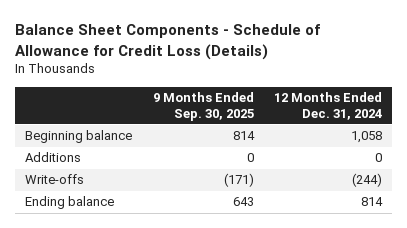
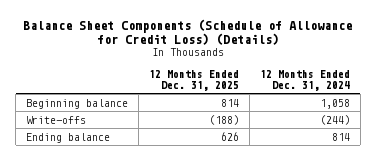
[15,24,321,60] Balance Sheet Components - Schedule of Allowance for Credit Loss (Details) -> [22,18,352,45] Balance Sheet Components (Schedule of Allowance for Credit Loss) (Details)
[152,92,254,121] 9 Months Ended Sep. 30, 2025 -> none
none -> [148,69,239,91] 12 Months Ended Dec. 31, 2025
[25,152,82,163] Additions -> none

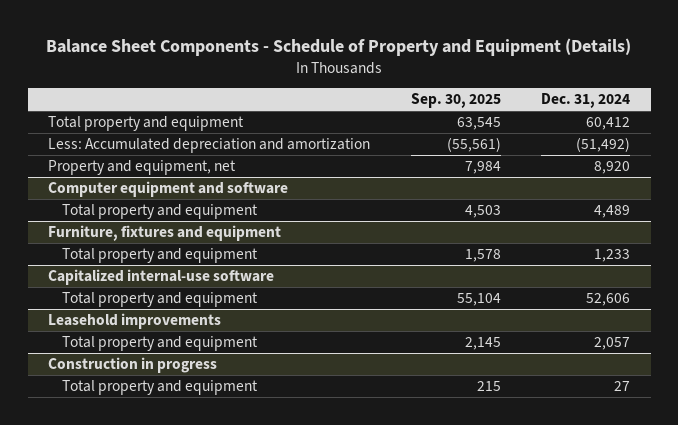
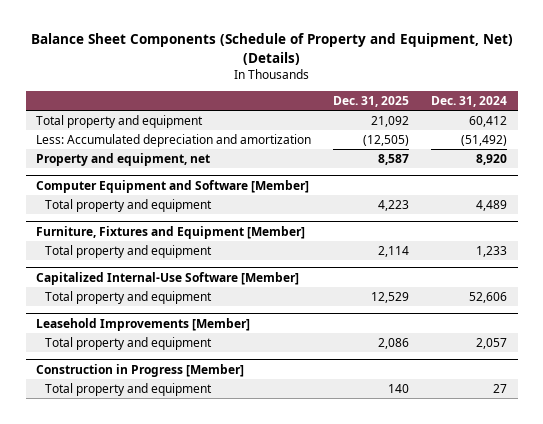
[46,37,632,56] Balance Sheet Components - Schedule of Property and Equipment (Details) -> [30,33,513,65] Balance Sheet Components (Schedule of Property and Equipment, Net) (Details)
[410,93,501,109] Sep. 30, 2025 -> none
none -> [333,95,410,107] Dec. 31, 2025
[47,181,288,198] Computer equipment and software -> [36,179,310,193] Computer Equipment and Software [Member]
[47,225,281,242] Furniture, fixtures and equipment -> [36,225,306,239] Furniture, Fixtures and Equipment [Member]
[47,269,274,286] Capitalized internal-use software -> [36,271,300,285] Capitalized Internal-Use Software [Member]
[47,313,221,330] Leasehold improvements -> [36,317,251,331] Leasehold Improvements [Member]
[47,357,217,374] Construction in progress -> [36,363,245,377] Construction in Progress [Member]

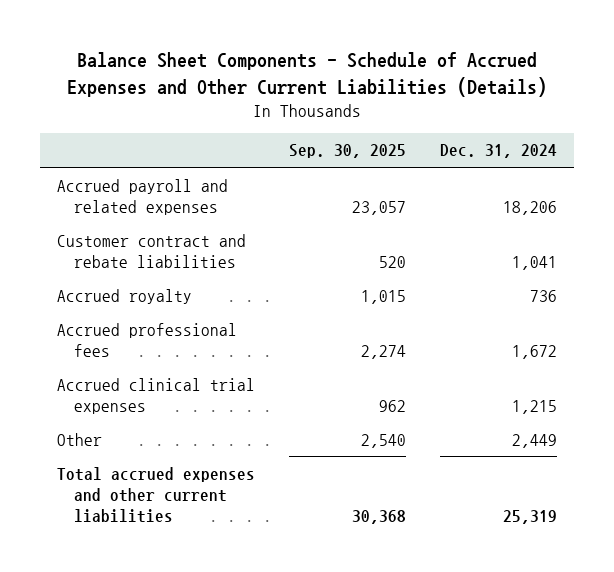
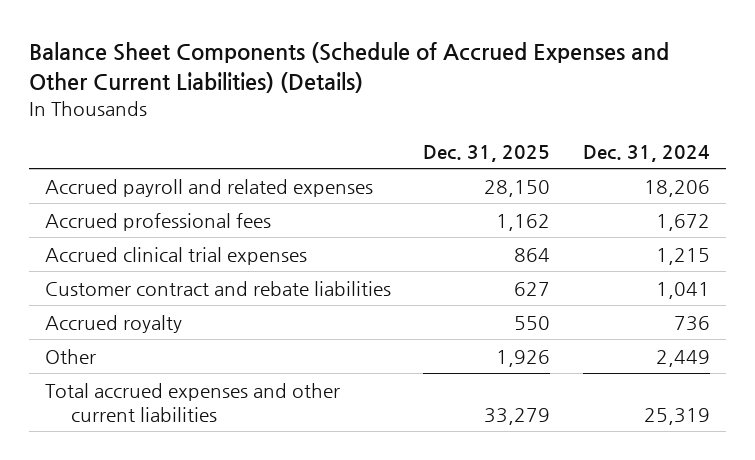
[66,52,547,97] Balance Sheet Components - Schedule of Accrued Expenses and Other Current Liabilities (Details) -> [29,41,670,93] Balance Sheet Components (Schedule of Accrued Expenses and Other Current Liabilities) (Details)
[288,144,406,159] Sep. 30, 2025 -> none
none -> [423,144,551,162] Dec. 31, 2025
[56,233,246,268] Customer contract and rebate liabilities -> [45,280,392,296] Customer contract and rebate liabilities
[56,288,192,304] Accrued royalty -> [45,314,183,333] Accrued royalty

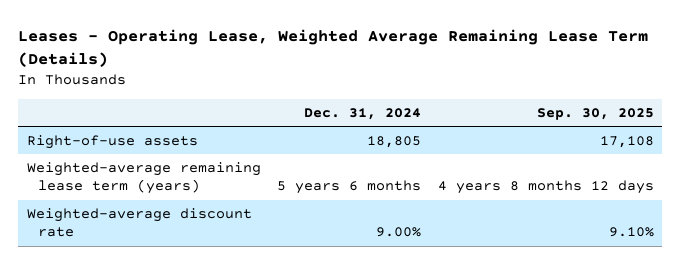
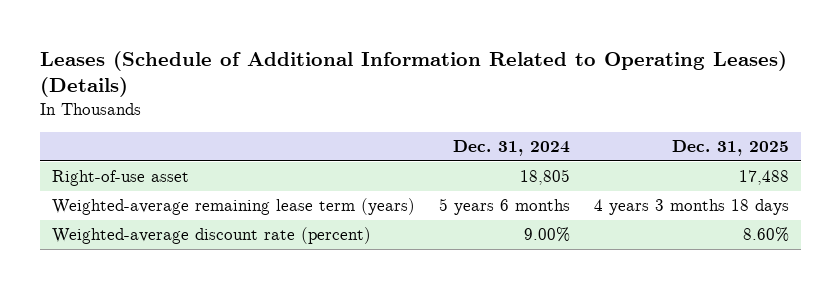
[18,29,649,68] Leases - Operating Lease, Weighted Average Remaining Lease Term (Details) -> [39,50,787,98] Leases (Schedule of Additional Information Related to Operating Leases) (Details)
[536,107,654,120] Sep. 30, 2025 -> none
none -> [671,140,789,157] Dec. 31, 2025
[26,134,198,149] Right-of-use assets -> [51,170,189,187] Right-of-use asset
[26,207,252,238] Weighted-average discount rate -> [51,227,371,245] Weighted-average discount rate (percent)

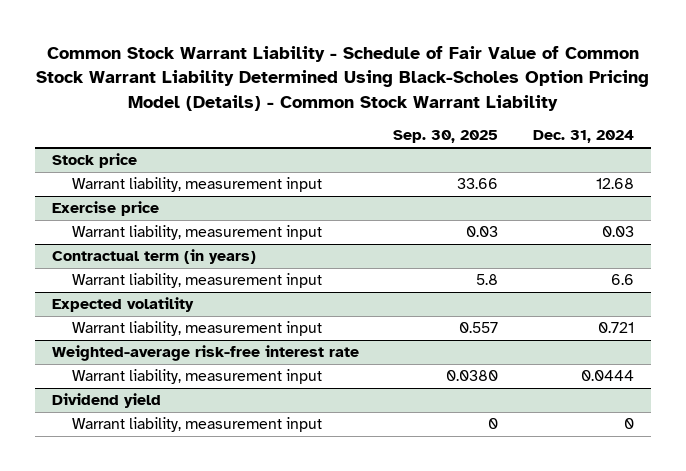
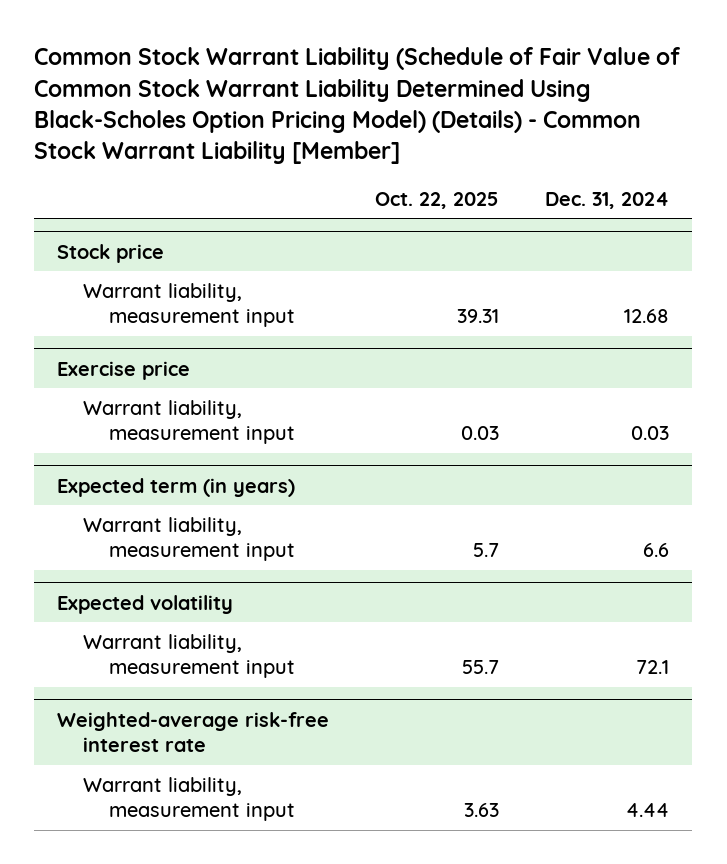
[35,46,649,111] Common Stock Warrant Liability - Schedule of Fair Value of Common Stock Warrant Liability Determined Using Black-Scholes Option Pricing Model (Details) - Common Stock Warrant Liability -> [34,47,681,164] Common Stock Warrant Liability (Schedule of Fair Value of Common Stock Warrant Liability Determined Using Black-Scholes Option Pricing Model) (Details) - Common Stock Warrant Liability [Member]
[393,130,499,144] Sep. 30, 2025 -> none
none -> [375,191,500,209] Oct. 22, 2025
[52,249,257,265] Contractual term (in years) -> [57,477,296,497] Expected term (in years)
[597,322,634,334] 0.721 -> [636,660,670,675] 72.1
[52,393,162,409] Dividend yield -> none
[71,417,322,433] Warrant liability, measurement input -> none
[580,370,634,382] 0.0444 -> [626,803,670,818] 4.44

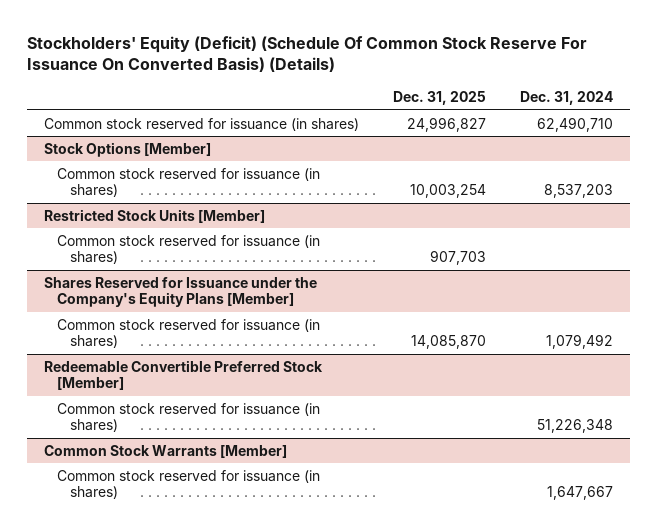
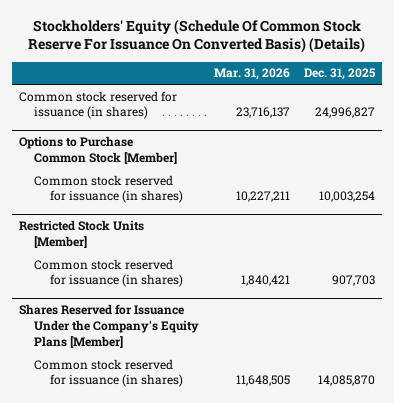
[26,35,587,73] Stockholders' Equity (Deficit) (Schedule Of Common Stock Reserve For Issuance On Converted Basis) (Details) -> [28,18,366,54] Stockholders' Equity (Schedule Of Common Stock Reserve For Issuance On Converted Basis) (Details)
[519,91,613,106] Dec. 31, 2024 -> none
none -> [213,68,290,81] Mar. 31, 2026
[43,141,211,157] Stock Options [Member] -> [19,136,178,165] Options to Purchase Common Stock [Member]
[43,276,317,308] Shares Reserved for Issuance under the Company's Equity Plans [Member] -> [19,304,200,348] Shares Reserved for Issuance Under the Company's Equity Plans [Member]
[43,359,323,391] Redeemable Convertible Preferred Stock [Member] -> none
[56,402,320,433] Common stock reserved for issuance (in shares) -> none
[43,444,287,458] Common Stock Warrants [Member] -> none
[56,469,320,500] Common stock reserved for issuance (in shares) -> none

